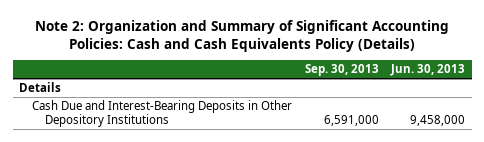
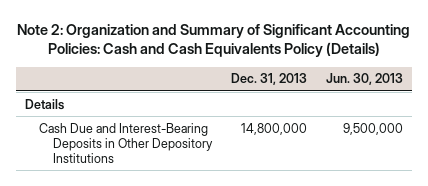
[304,64,379,77] Sep. 30, 2013 -> none
none -> [230,73,307,86] Dec. 31, 2013
[410,114,466,126] 9,458,000 -> [342,122,403,135] 9,500,000

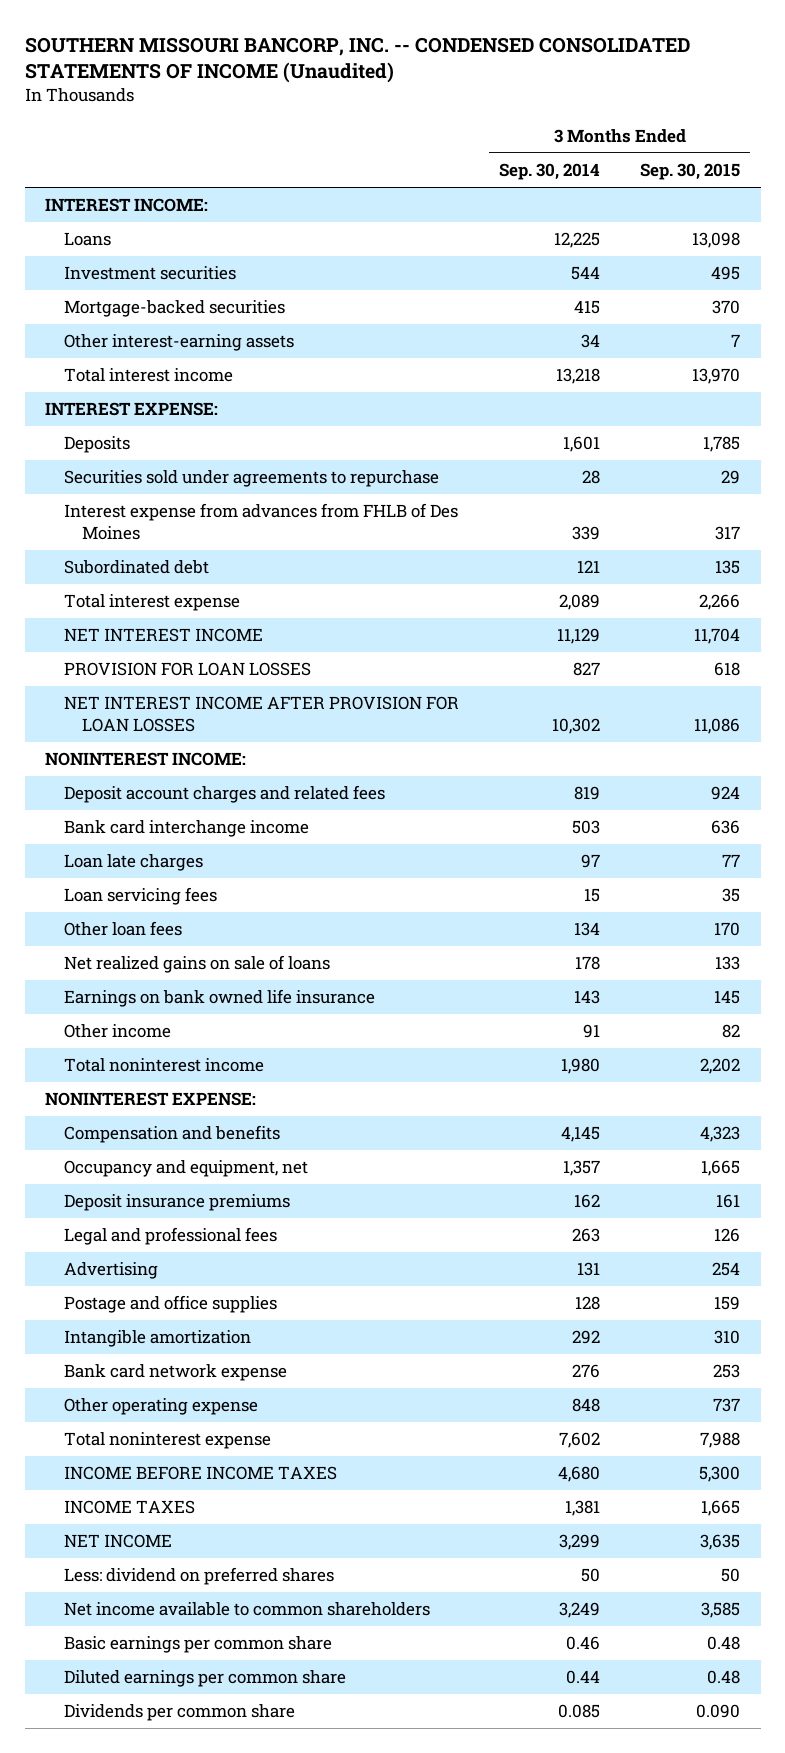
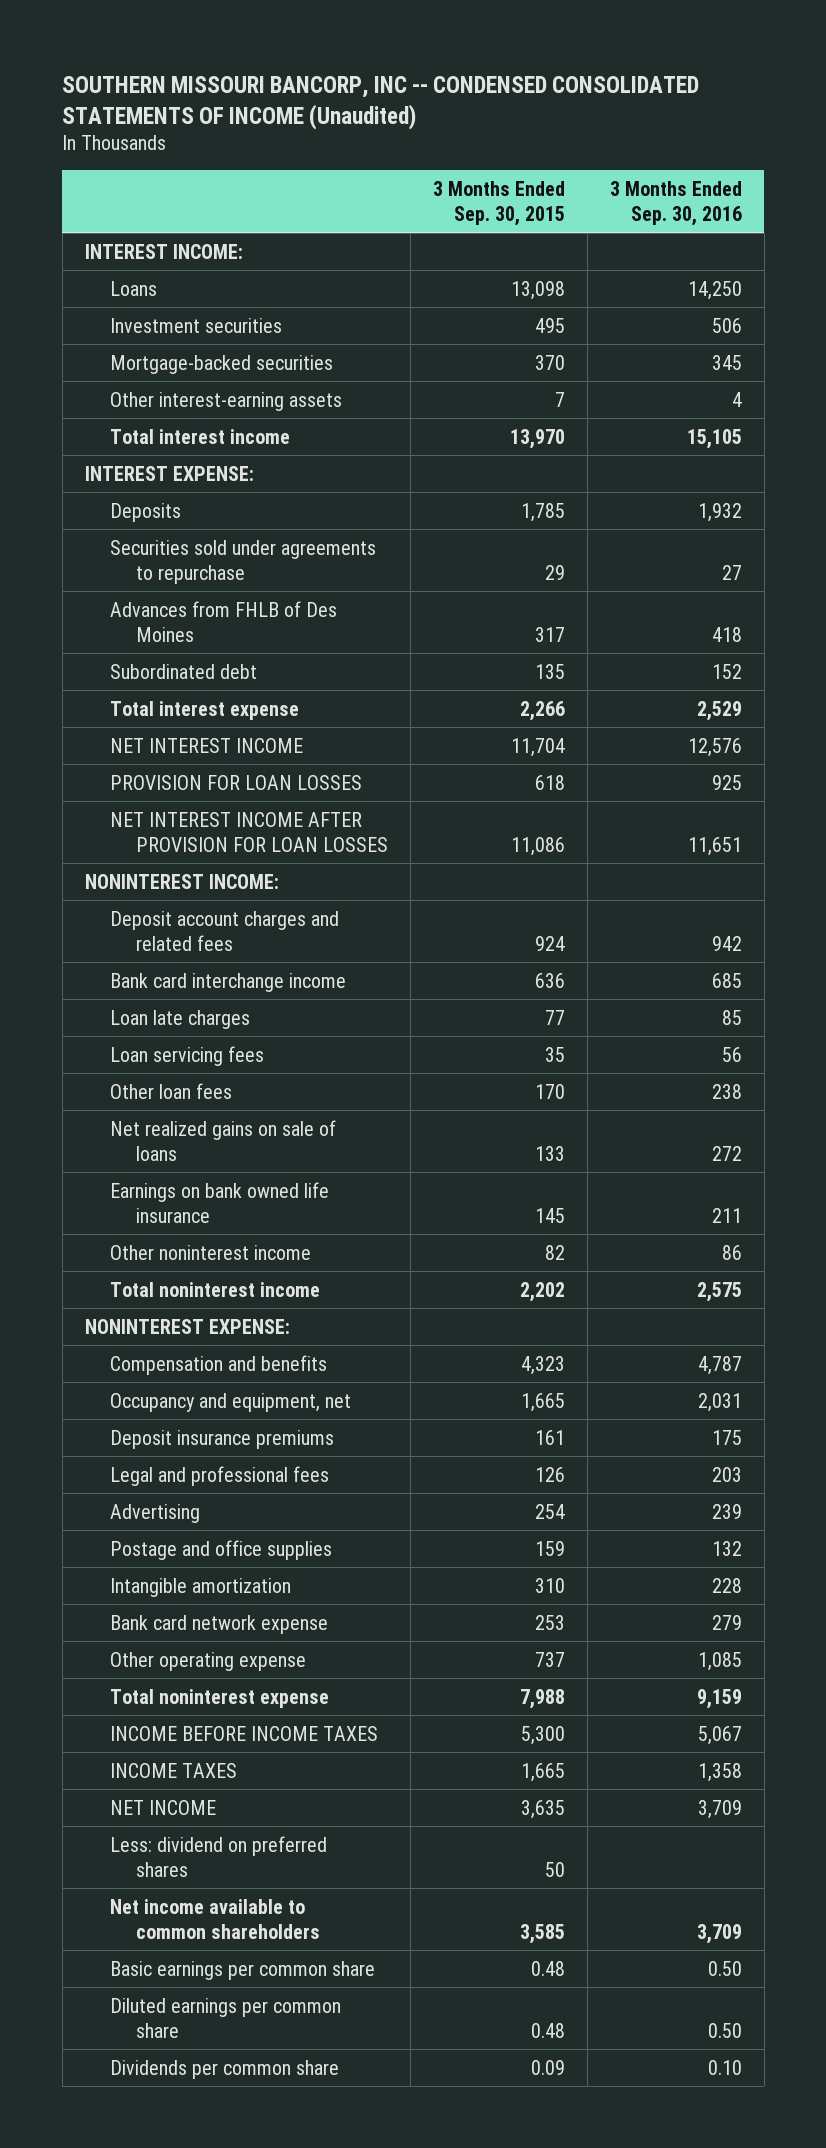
[24,36,690,84] SOUTHERN MISSOURI BANCORP, INC. -- CONDENSED CONSOLIDATED STATEMENTS OF INCOME (Unaudited) -> [62,75,700,130] SOUTHERN MISSOURI BANCORP, INC -- CONDENSED CONSOLIDATED STATEMENTS OF INCOME (Unaudited)
[499,163,601,181] Sep. 30, 2014 -> none
none -> [609,180,742,226] 3 Months Ended Sep. 30, 2016
[63,503,458,541] Interest expense from advances from FHLB of Des Moines -> [110,600,338,642] Advances from FHLB of Des Moines
[63,1024,171,1039] Other income -> [110,1244,312,1260] Other noninterest income
[696,1704,741,1719] 0.090 -> [530,2059,565,2075] 0.09

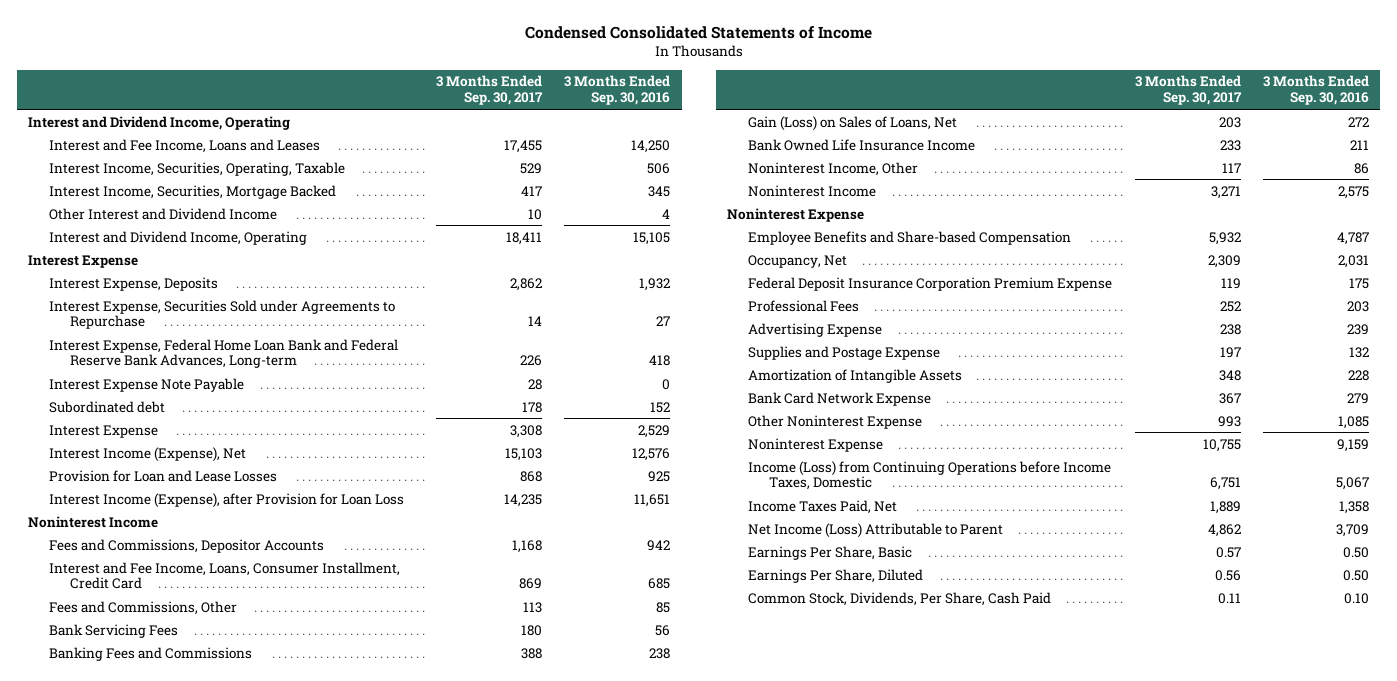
[62,75,700,130] SOUTHERN MISSOURI BANCORP, INC -- CONDENSED CONSOLIDATED STATEMENTS OF INCOME (Unaudited) -> [524,25,872,39] Condensed Consolidated Statements of Income
[432,180,565,226] 3 Months Ended Sep. 30, 2015 -> none
none -> [435,75,543,106] 3 Months Ended Sep. 30, 2017
[84,243,243,259] INTEREST INCOME: -> [28,115,291,130] Interest and Dividend Income, Operating
[110,280,158,296] Loans -> [49,138,321,153] Interest and Fee Income, Loans and Leases
[110,317,283,333] Investment securities -> [49,161,346,176] Interest Income, Securities, Operating, Taxable
[110,354,334,374] Mortgage-backed securities -> [49,184,337,199] Interest Income, Securities, Mortgage Backed
[110,391,343,411] Other interest-earning assets -> [49,207,278,220] Other Interest and Dividend Income
[110,428,291,444] Total interest income -> [49,230,308,245] Interest and Dividend Income, Operating
[84,465,254,481] INTEREST EXPENSE: -> [28,254,139,268] Interest Expense
[110,502,182,522] Deposits -> [49,276,219,291] Interest Expense, Deposits
[110,539,377,584] Securities sold under agreements to repurchase -> [49,299,396,330] Interest Expense, Securities Sold under Agreements to Repurchase
[110,600,338,642] Advances from FHLB of Des Moines -> [49,338,399,369] Interest Expense, Federal Home Loan Bank and Federal Reserve Bank Advances, Long-term
none -> [49,377,245,392] Interest Expense Note Payable
[110,1835,328,1877] Less: dividend on preferred shares -> none
[110,1898,320,1939] Net income available to common shareholders -> none
[110,700,300,720] Total interest expense -> [49,424,159,438] Interest Expense
[110,737,304,753] NET INTEREST INCOME -> [49,446,247,462] Interest Income (Expense), Net
[110,774,363,790] PROVISION FOR LOAN LOSSES -> [49,469,278,482] Provision for Loan and Lease Losses
[110,811,388,852] NET INTEREST INCOME AFTER PROVISION FOR LOAN LOSSES -> [49,492,405,508] Interest Income (Expense), after Provision for Loan Loss
[84,873,279,889] NONINTEREST INCOME: -> [28,515,159,528] Noninterest Income
[110,910,340,951] Deposit account charges and related fees -> [49,538,325,553] Fees and Commissions, Depositor Accounts
[110,972,347,992] Bank card interchange income -> [49,561,401,590] Interest and Fee Income, Loans, Consumer Installment, Credit Card
[110,1009,251,1029] Loan late charges -> [49,600,238,615] Fees and Commissions, Other
[110,1045,265,1066] Loan servicing fees -> [49,623,179,638] Bank Servicing Fees
[110,1082,233,1099] Other loan fees -> [49,646,253,661] Banking Fees and Commissions
[110,1119,337,1161] Net realized gains on sale of loans -> [747,115,957,131] Gain (Loss) on Sales of Loans, Net
[110,1181,330,1223] Earnings on bank owned life insurance -> [747,138,975,151] Bank Owned Life Insurance Income
[110,1244,312,1260] Other noninterest income -> [747,161,918,176] Noninterest Income, Other
[110,1281,321,1297] Total noninterest income -> [747,184,876,197] Noninterest Income
[84,1318,290,1334] NONINTEREST EXPENSE: -> [726,207,864,222] Noninterest Expense
[110,1354,328,1375] Compensation and benefits -> [747,230,1071,245] Employee Benefits and Share-based Compensation
[110,1392,352,1412] Occupancy and equipment, net -> [747,254,847,268] Occupancy, Net
[110,1429,335,1449] Deposit insurance premiums -> [747,276,1112,291] Federal Deposit Insurance Corporation Premium Expense
[110,1465,330,1486] Legal and professional fees -> [747,299,859,312] Professional Fees
[110,1503,201,1523] Advertising -> [747,322,882,337] Advertising Expense
[110,1539,333,1560] Postage and office supplies -> [747,345,940,360] Supplies and Postage Expense
[110,1577,292,1597] Intangible amortization -> [747,368,962,383] Amortization of Intangible Assets
[110,1614,329,1634] Bank card network expense -> [747,391,931,406] Bank Card Network Expense
[110,1651,307,1671] Other operating expense -> [747,414,922,429] Other Noninterest Expense
[110,1688,330,1708] Total noninterest expense -> [747,437,883,452] Noninterest Expense
[110,1725,379,1741] INCOME BEFORE INCOME TAXES -> [747,460,1111,491] Income (Loss) from Continuing Operations before Income Taxes, Domestic
[110,1762,238,1778] INCOME TAXES -> [747,499,897,514] Income Taxes Paid, Net
[110,1799,217,1815] NET INCOME -> [747,522,1003,538] Net Income (Loss) Attributable to Parent
[110,1960,376,1980] Basic earnings per common share -> [747,545,912,560] Earnings Per Share, Basic
[110,1997,342,2038] Diluted earnings per common share -> [747,568,923,583] Earnings Per Share, Diluted
[110,2059,340,2079] Dividends per common share -> [747,591,1051,606] Common Stock, Dividends, Per Share, Cash Paid

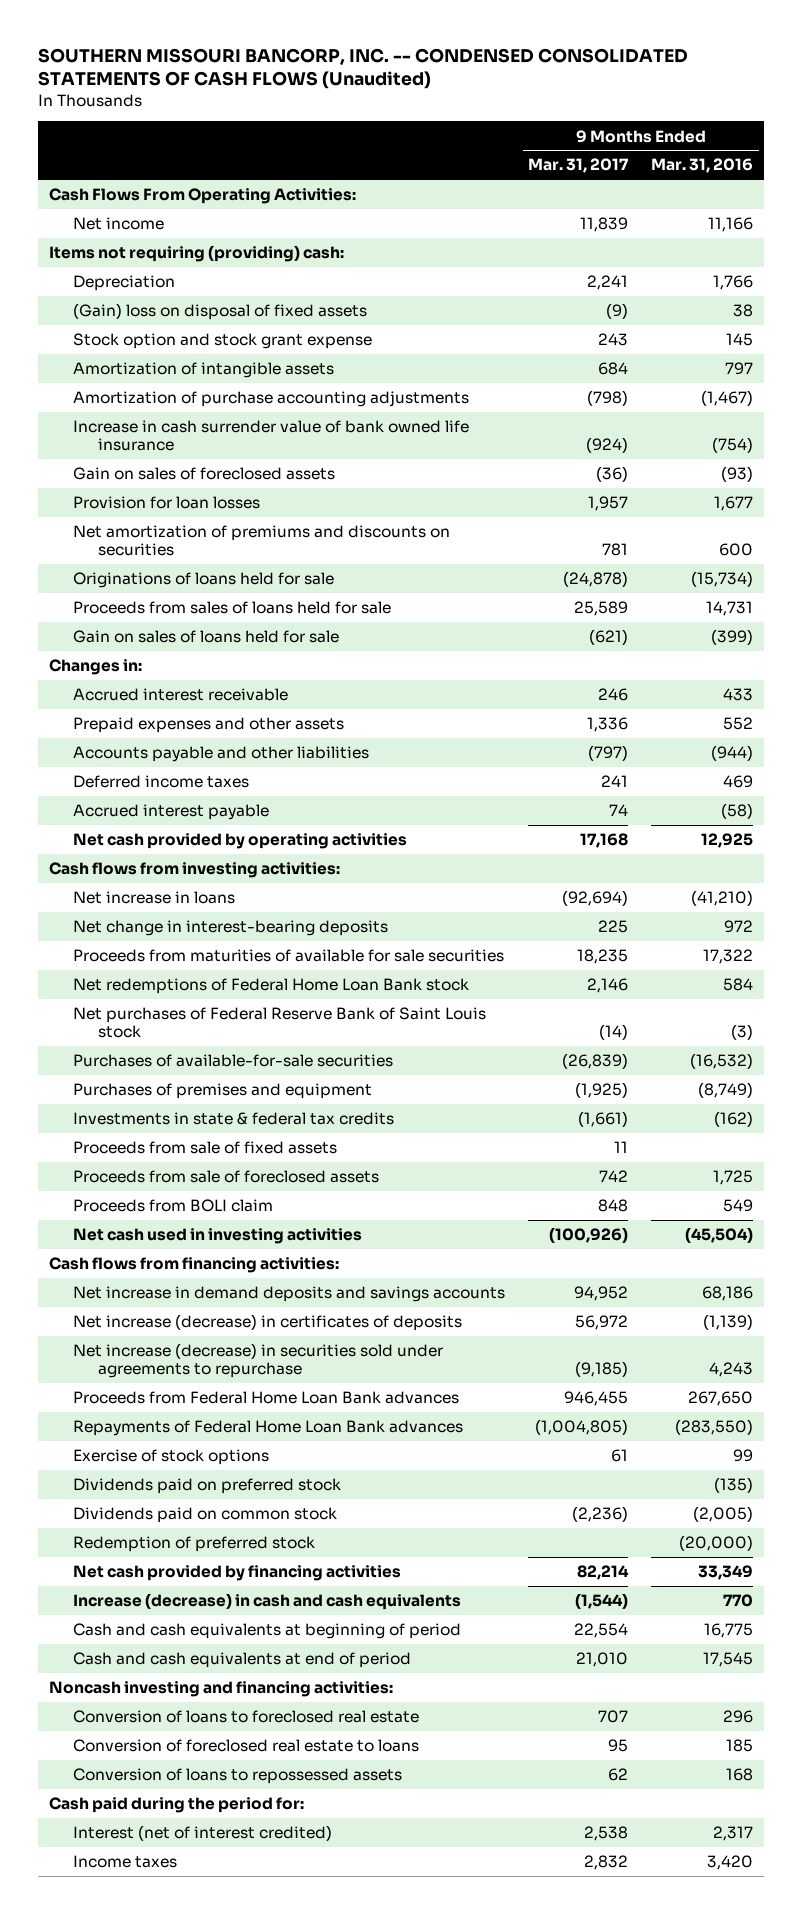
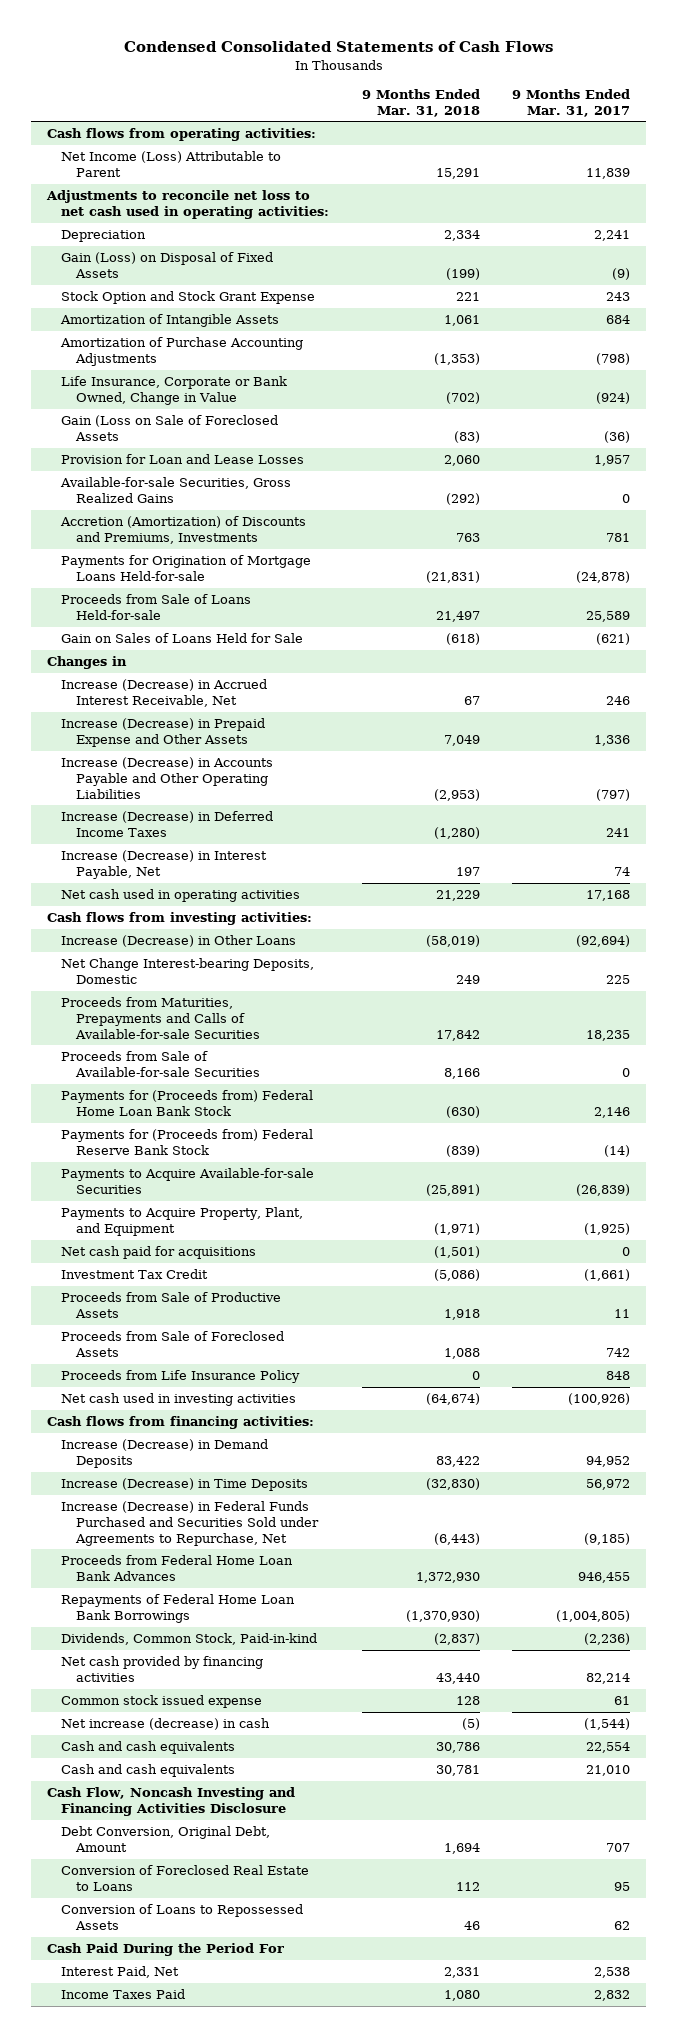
[37,47,688,90] SOUTHERN MISSOURI BANCORP, INC. -- CONDENSED CONSOLIDATED STATEMENTS OF CASH FLOWS (Unaudited) -> [123,40,553,52] Condensed Consolidated Statements of Cash Flows
[651,158,754,174] Mar. 31, 2016 -> none
none -> [361,89,480,117] 9 Months Ended Mar. 31, 2018
[49,245,345,263] Items not requiring (providing) cash: -> none
[49,188,357,205] Cash Flows From Operating Activities: -> [47,128,317,142] Cash flows from operating activities:
[73,217,165,231] Net income -> [61,151,282,177] Net Income (Loss) Attributable to Parent
none -> [46,190,330,219] Adjustments to reconcile net loss to net cash used in operating activities:
[73,303,368,321] (Gain) loss on disposal of fixed assets -> [61,252,274,278] Gain (Loss) on Disposal of Fixed Assets
[73,333,373,350] Stock option and stock grant expense -> [61,291,316,305] Stock Option and Stock Grant Expense
[73,362,335,379] Amortization of intangible assets -> [60,314,280,328] Amortization of Intangible Assets
[73,391,470,408] Amortization of purchase accounting adjustments -> [60,337,304,366] Amortization of Purchase Accounting Adjustments
[73,420,470,452] Increase in cash surrender value of bank owned life insurance -> [61,376,288,405] Life Insurance, Corporate or Bank Owned, Change in Value
[73,467,336,481] Gain on sales of foreclosed assets -> [61,415,279,441] Gain (Loss on Sale of Foreclosed Assets
[73,496,261,510] Provision for loan losses -> [61,454,305,465] Provision for Loan and Lease Losses
none -> [60,477,292,503] Available-for-sale Securities, Gross Realized Gains
[73,525,451,557] Net amortization of premiums and discounts on securities -> [60,516,307,544] Accretion (Amortization) of Discounts and Premiums, Investments
[73,572,335,589] Originations of loans held for sale -> [61,555,312,581] Payments for Origination of Mortgage Loans Held-for-sale
[73,601,392,615] Proceeds from sales of loans held for sale -> [61,594,252,620] Proceeds from Sale of Loans Held-for-sale
[73,630,340,644] Gain on sales of loans held for sale -> [61,633,304,644] Gain on Sales of Loans Held for Sale
[49,659,143,676] Changes in: -> [47,656,128,670] Changes in
[73,688,289,702] Accrued interest receivable -> [61,679,268,707] Increase (Decrease) in Accrued Interest Receivable, Net
[73,717,345,734] Prepaid expenses and other assets -> [61,718,266,747] Increase (Decrease) in Prepaid Expense and Other Assets
[73,746,370,763] Accounts payable and other liabilities -> [61,757,274,799] Increase (Decrease) in Accounts Payable and Other Operating Liabilities
[73,775,250,789] Deferred income taxes -> [61,811,274,837] Increase (Decrease) in Deferred Income Taxes
[73,804,270,821] Accrued interest payable -> [61,850,268,879] Increase (Decrease) in Interest Payable, Net
[73,833,408,850] Net cash provided by operating activities -> [61,889,301,903] Net cash used in operating activities
[73,891,236,905] Net increase in loans -> [61,935,297,948] Increase (Decrease) in Other Loans
[73,920,389,937] Net change in interest-bearing deposits -> [61,958,315,984] Net Change Interest-bearing Deposits, Domestic
[73,949,505,963] Proceeds from maturities of available for sale securities -> [61,997,260,1039] Proceeds from Maturities, Prepayments and Calls of Available-for-sale Securities
none -> [61,1051,260,1077] Proceeds from Sale of Available-for-sale Securities
[73,978,470,995] Net redemptions of Federal Home Loan Bank stock -> [61,1090,314,1116] Payments for (Proceeds from) Federal Home Loan Bank Stock
[73,1007,487,1039] Net purchases of Federal Reserve Bank of Saint Louis stock -> [61,1129,314,1155] Payments for (Proceeds from) Federal Reserve Bank Stock
[73,1054,394,1068] Purchases of available-for-sale securities -> [61,1168,315,1194] Payments to Acquire Available-for-sale Securities
[73,1083,373,1100] Purchases of premises and equipment -> [61,1207,304,1236] Payments to Acquire Property, Plant, and Equipment
none -> [61,1246,257,1260] Net cash paid for acquisitions
[73,1112,395,1126] Investments in state & federal tax credits -> [61,1269,209,1280] Investment Tax Credit
[73,1141,338,1155] Proceeds from sale of fixed assets -> [61,1292,282,1318] Proceeds from Sale of Productive Assets
[73,1170,380,1184] Proceeds from sale of foreclosed assets -> [61,1331,285,1357] Proceeds from Sale of Foreclosed Assets
[73,1199,274,1213] Proceeds from BOLI claim -> [61,1370,301,1384] Proceeds from Life Insurance Policy
[73,1449,270,1466] Exercise of stock options -> none
[73,1478,342,1495] Dividends paid on preferred stock -> none
[73,1536,316,1553] Redemption of preferred stock -> none
[73,1286,506,1303] Net increase in demand deposits and savings accounts -> [61,1439,269,1468] Increase (Decrease) in Demand Deposits
[73,1314,463,1332] Net increase (decrease) in certificates of deposits -> [61,1478,309,1492] Increase (Decrease) in Time Deposits
[73,1343,444,1379] Net increase (decrease) in securities sold under agreements to repurchase -> [61,1501,319,1546] Increase (Decrease) in Federal Funds Purchased and Securities Sold under Agreements to Repurchase, Net
[73,1391,460,1405] Proceeds from Federal Home Loan Bank advances -> [61,1555,294,1581] Proceeds from Federal Home Loan Bank Advances
[73,1420,464,1437] Repayments of Federal Home Loan Bank advances -> [61,1594,296,1623] Repayments of Federal Home Loan Bank Borrowings
[73,1507,338,1524] Dividends paid on common stock -> [61,1633,318,1646] Dividends, Common Stock, Paid-in-kind
none -> [61,1695,263,1709] Common stock issued expense
[73,1593,462,1611] Increase (decrease) in cash and cash equivalents -> [61,1718,271,1731] Net increase (decrease) in cash
[73,1623,462,1640] Cash and cash equivalents at beginning of period -> [61,1741,236,1755] Cash and cash equivalents
[73,1652,412,1669] Cash and cash equivalents at end of period -> [61,1764,236,1778] Cash and cash equivalents
[49,1681,394,1698] Noncash investing and financing activities: -> [47,1787,296,1816] Cash Flow, Noncash Investing and Financing Activities Disclosure
[73,1710,420,1724] Conversion of loans to foreclosed real estate -> [61,1826,271,1852] Debt Conversion, Original Debt, Amount
[73,1739,420,1753] Conversion of foreclosed real estate to loans -> [61,1865,310,1891] Conversion of Foreclosed Real Estate to Loans
[73,1768,403,1785] Conversion of loans to repossessed assets -> [61,1904,304,1930] Conversion of Loans to Repossessed Assets
[49,1797,305,1814] Cash paid during the period for: -> [47,1943,285,1957] Cash Paid During the Period For
[73,1825,333,1842] Interest (net of interest credited) -> [61,1966,180,1979] Interest Paid, Net
[73,1855,178,1869] Income taxes -> [61,1989,186,2000] Income Taxes Paid

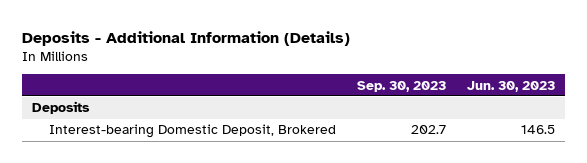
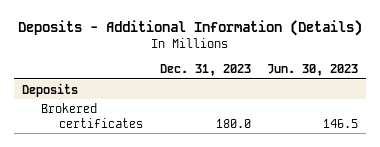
[356,80,446,92] Sep. 30, 2023 -> none
none -> [159,64,251,77] Dec. 31, 2023
[48,124,336,139] Interest-bearing Domestic Deposit, Brokered -> [40,102,144,128] Brokered certificates

